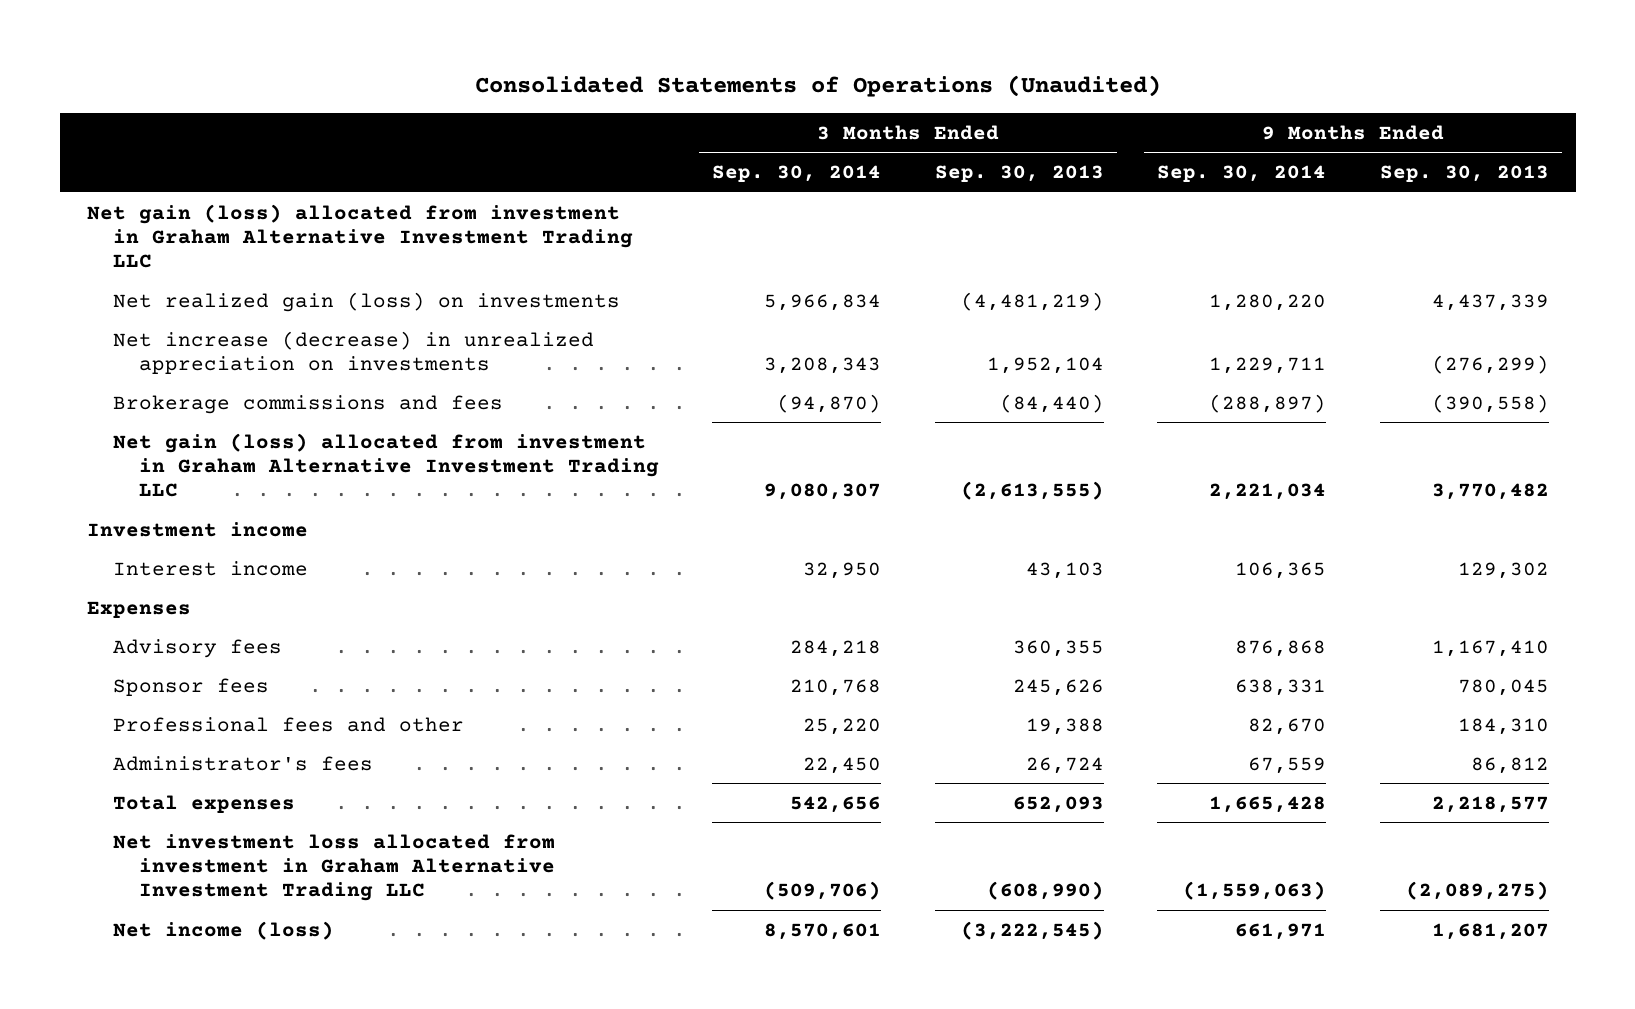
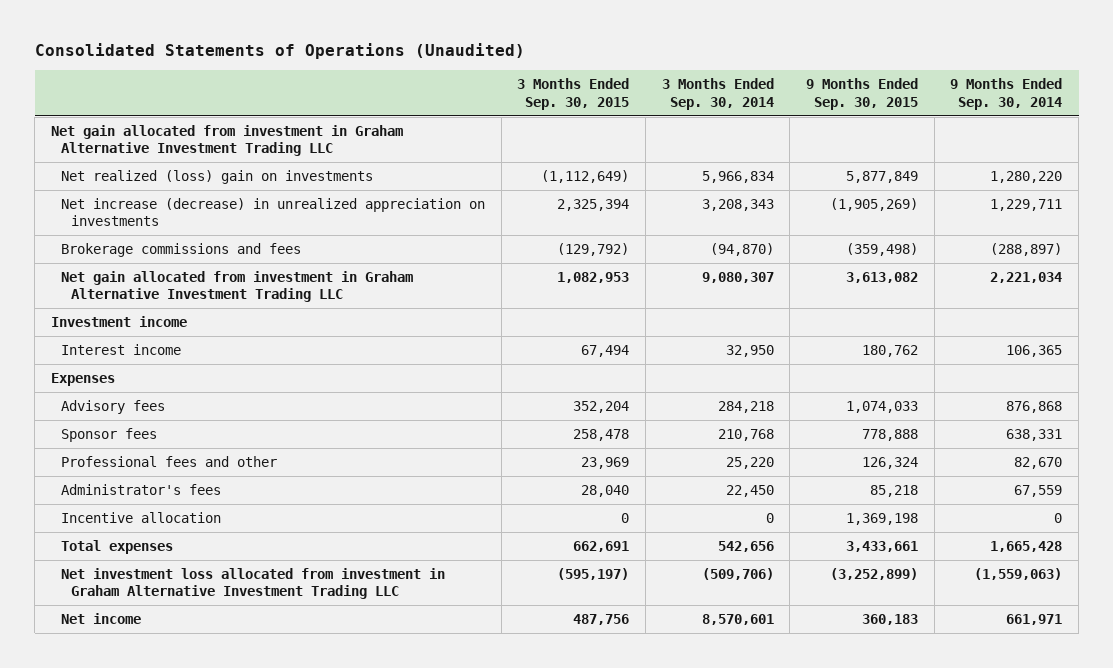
[934,165,1104,183] Sep. 30, 2013 -> none
[1379,165,1549,183] Sep. 30, 2013 -> none
none -> [517,78,630,110] 3 Months Ended Sep. 30, 2015
none -> [806,78,919,110] 9 Months Ended Sep. 30, 2015
[86,203,633,268] Net gain (loss) allocated from investment in Graham Alternative Investment Trading LLC -> [50,125,403,157] Net gain allocated from investment in Graham Alternative Investment Trading LLC
[112,291,620,312] Net realized gain (loss) on investments -> [60,170,373,185] Net realized (loss) gain on investments
[112,432,659,497] Net gain (loss) allocated from investment in Graham Alternative Investment Trading LLC -> [60,271,413,303] Net gain allocated from investment in Graham Alternative Investment Trading LLC
none -> [60,512,221,524] Incentive allocation
[112,920,334,940] Net income (loss) -> [60,613,141,625] Net income

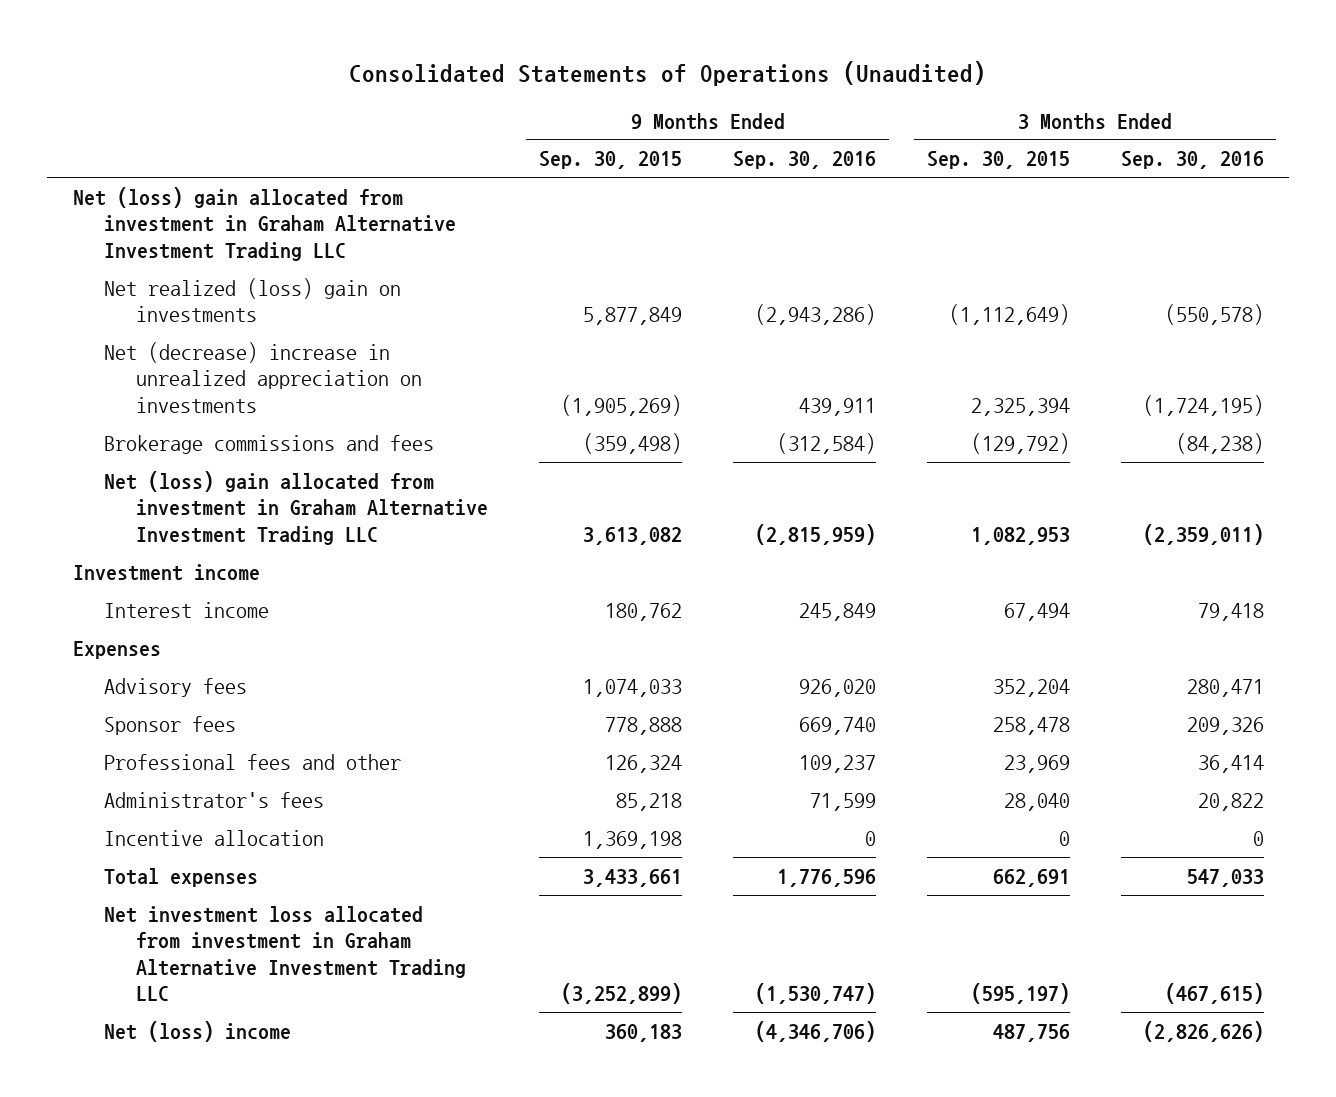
[661,78,774,110] 3 Months Ended Sep. 30, 2014 -> none
[950,78,1063,110] 9 Months Ended Sep. 30, 2014 -> none
none -> [732,151,876,170] Sep. 30, 2016
none -> [1120,151,1264,170] Sep. 30, 2016
[50,125,403,157] Net gain allocated from investment in Graham Alternative Investment Trading LLC -> [72,186,457,261] Net (loss) gain allocated from investment in Graham Alternative Investment Trading LLC
[60,198,485,227] Net increase (decrease) in unrealized appreciation on investments -> [104,341,423,413] Net (decrease) increase in unrealized appreciation on investments
[60,271,413,303] Net gain allocated from investment in Graham Alternative Investment Trading LLC -> [104,470,489,545] Net (loss) gain allocated from investment in Graham Alternative Investment Trading LLC
[60,613,141,625] Net income -> [104,1020,292,1042] Net (loss) income

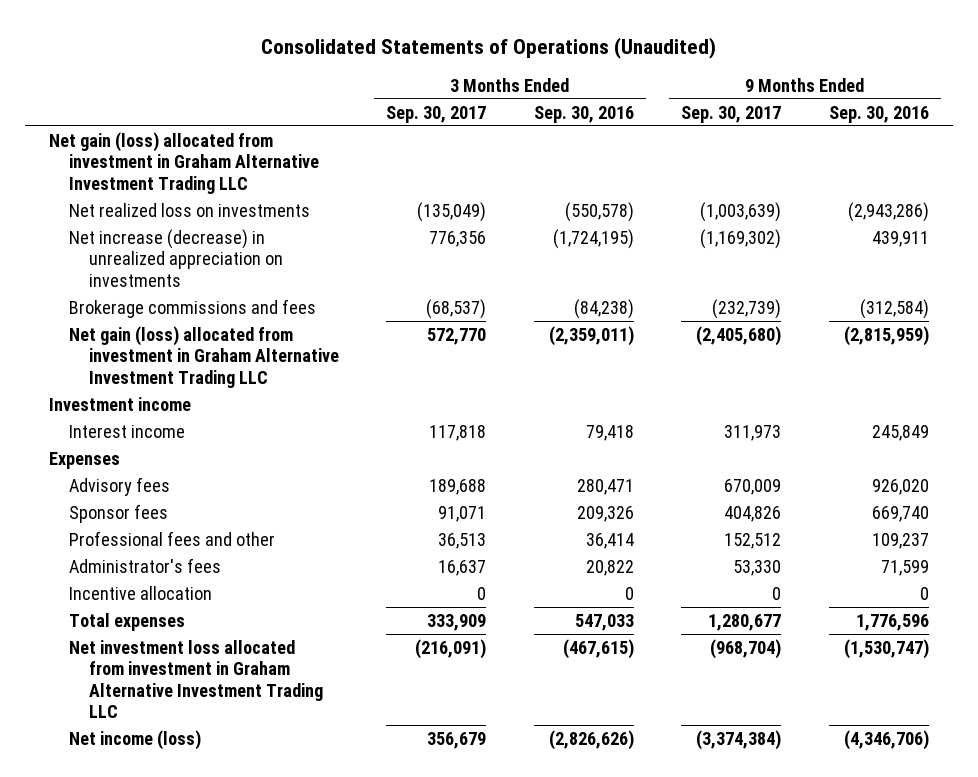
[539,151,683,170] Sep. 30, 2015 -> none
[926,151,1070,170] Sep. 30, 2015 -> none
none -> [386,105,487,123] Sep. 30, 2017
none -> [681,105,782,123] Sep. 30, 2017
[72,186,457,261] Net (loss) gain allocated from investment in Graham Alternative Investment Trading LLC -> [49,131,319,194] Net gain (loss) allocated from investment in Graham Alternative Investment Trading LLC
[104,277,402,323] Net realized (loss) gain on investments -> [68,202,310,217] Net realized loss on investments
[104,341,423,413] Net (decrease) increase in unrealized appreciation on investments -> [68,228,283,287] Net increase (decrease) in unrealized appreciation on investments
[104,470,489,545] Net (loss) gain allocated from investment in Graham Alternative Investment Trading LLC -> [68,325,339,388] Net gain (loss) allocated from investment in Graham Alternative Investment Trading LLC
[104,1020,292,1042] Net (loss) income -> [68,729,201,750] Net income (loss)

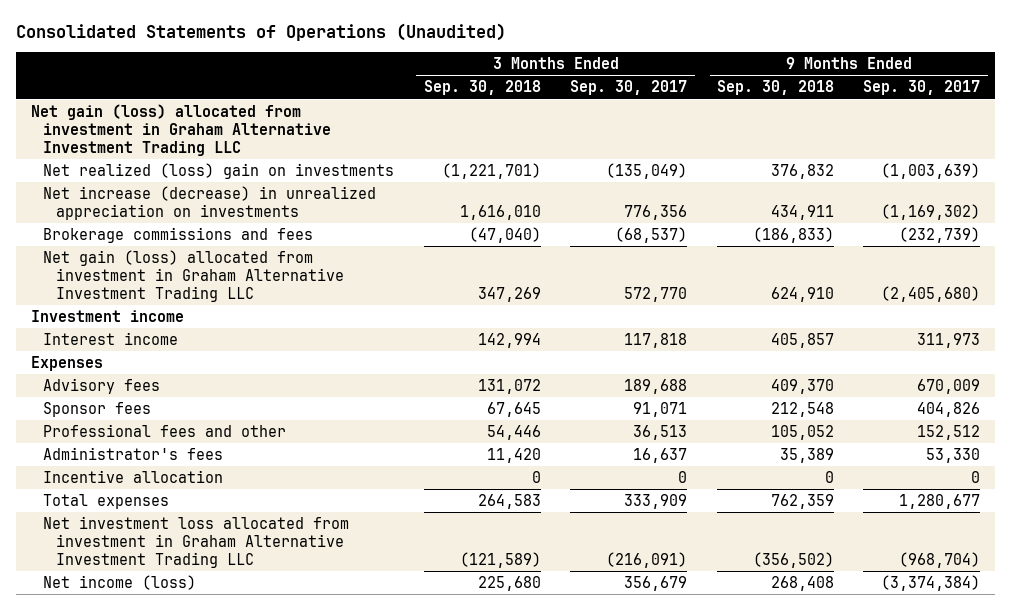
[533,105,634,123] Sep. 30, 2016 -> none
[828,105,929,123] Sep. 30, 2016 -> none
none -> [423,80,541,96] Sep. 30, 2018
none -> [716,80,834,96] Sep. 30, 2018
[68,202,310,217] Net realized loss on investments -> [43,162,395,179] Net realized (loss) gain on investments

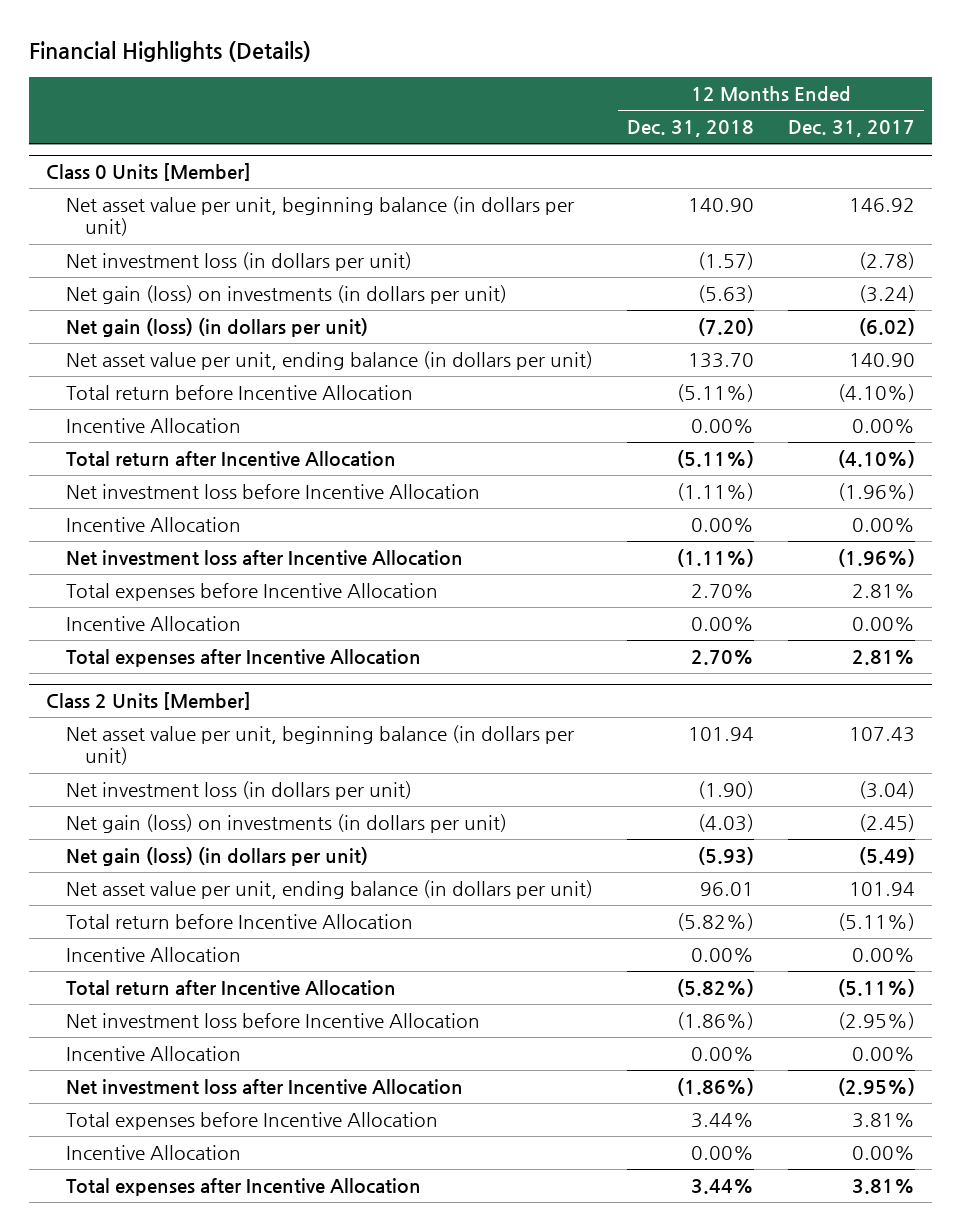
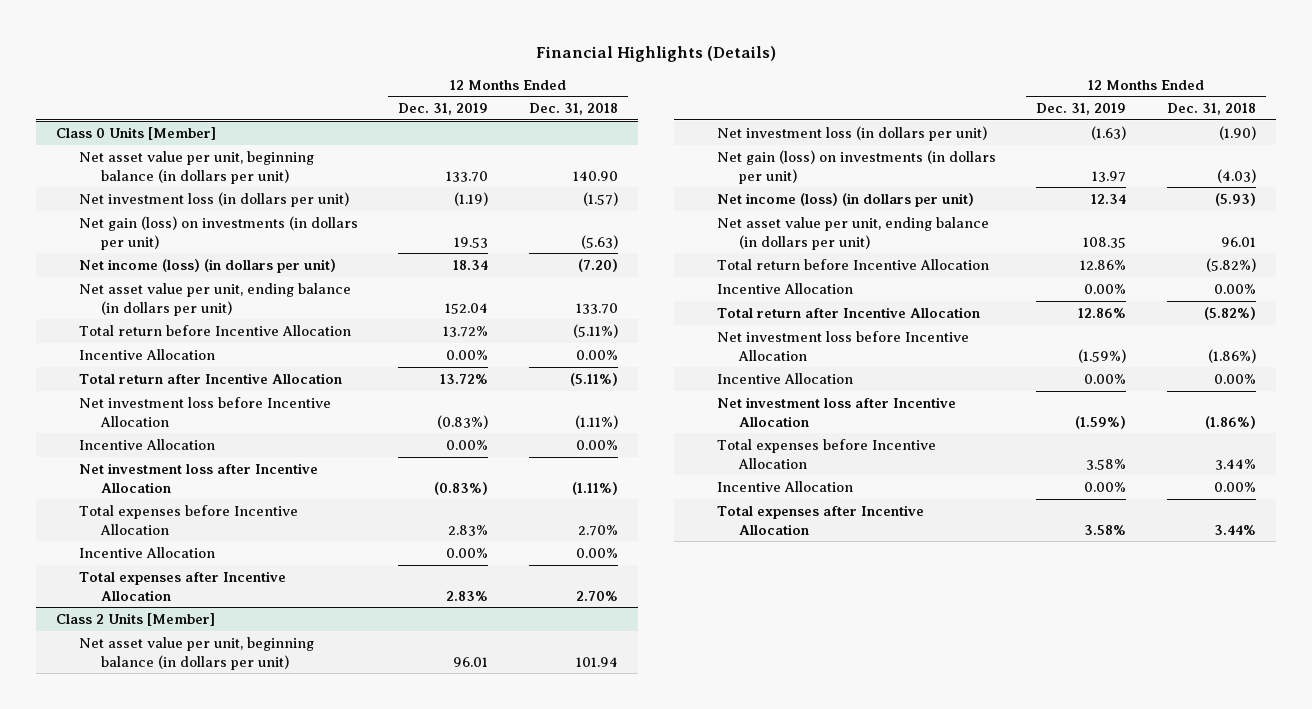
[788,120,916,138] Dec. 31, 2017 -> none
none -> [398,103,489,116] Dec. 31, 2019
[65,318,368,338] Net gain (loss) (in dollars per unit) -> [78,258,336,273] Net income (loss) (in dollars per unit)
[65,847,368,867] Net gain (loss) (in dollars per unit) -> [716,192,974,207] Net income (loss) (in dollars per unit)

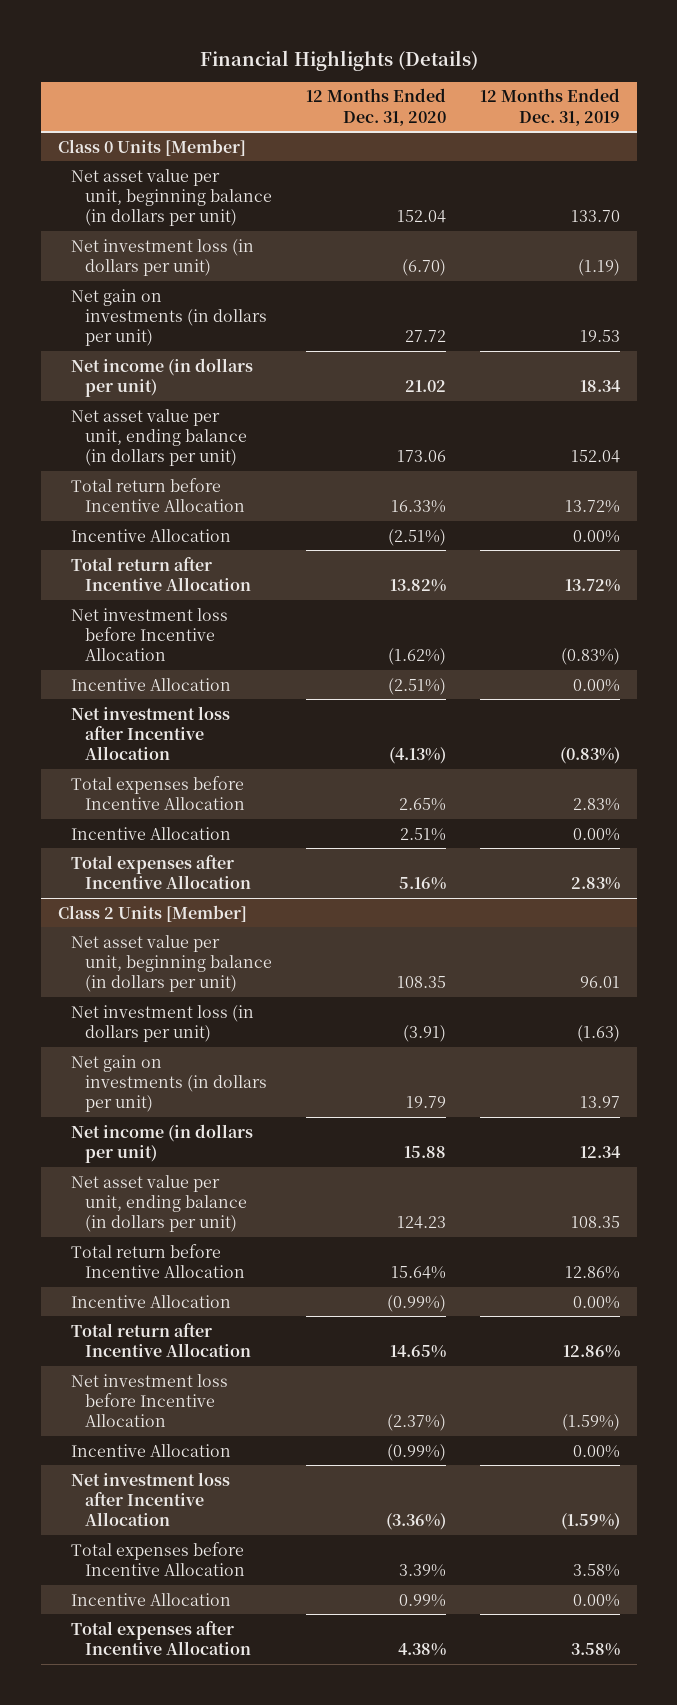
[528,103,618,116] Dec. 31, 2018 -> none
none -> [305,88,446,126] 12 Months Ended Dec. 31, 2020
[78,215,358,250] Net gain (loss) on investments (in dollars per unit) -> [71,288,267,347] Net gain on investments (in dollars per unit)
[78,258,336,273] Net income (loss) (in dollars per unit) -> [71,357,254,398] Net income (in dollars per unit)
[716,149,996,184] Net gain (loss) on investments (in dollars per unit) -> [71,1054,267,1113] Net gain on investments (in dollars per unit)
[716,192,974,207] Net income (loss) (in dollars per unit) -> [71,1123,254,1164] Net income (in dollars per unit)

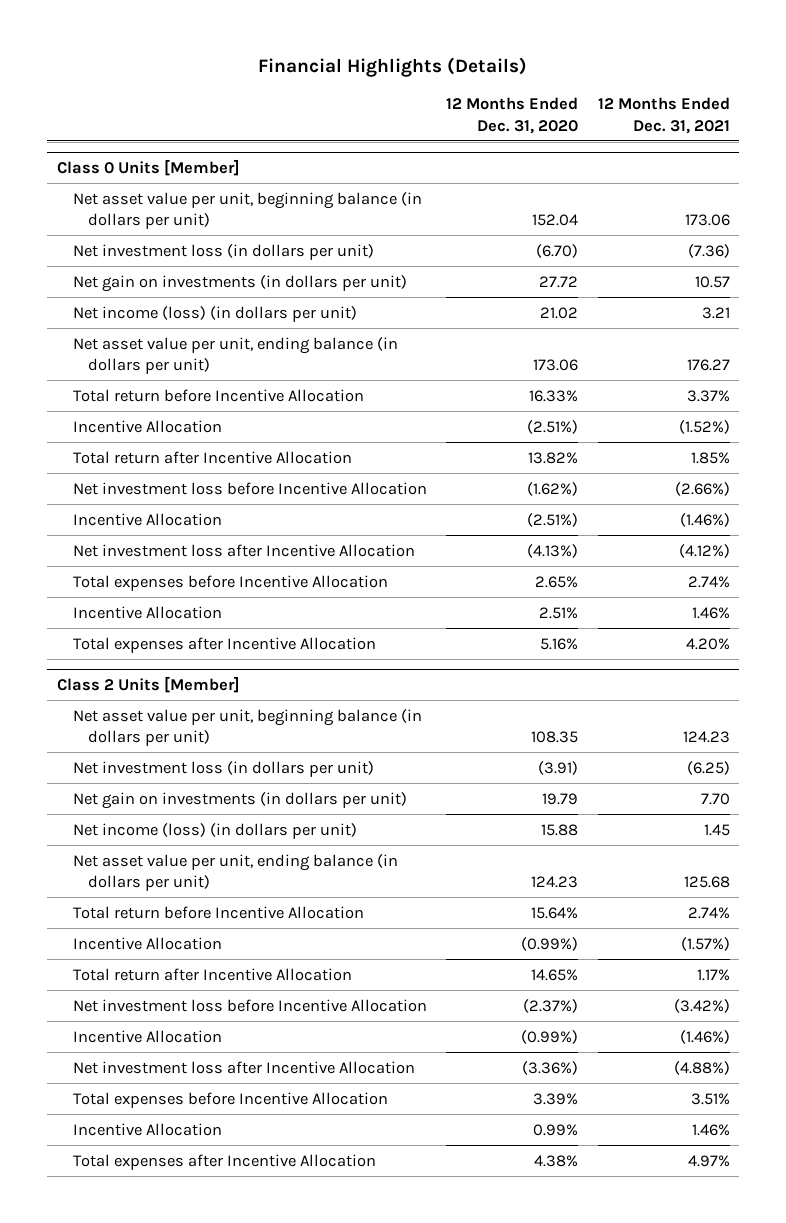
[479,88,620,126] 12 Months Ended Dec. 31, 2019 -> none
none -> [597,97,730,134] 12 Months Ended Dec. 31, 2021
[71,357,254,398] Net income (in dollars per unit) -> [72,305,357,322] Net income (loss) (in dollars per unit)
[71,1123,254,1164] Net income (in dollars per unit) -> [72,822,357,839] Net income (loss) (in dollars per unit)

